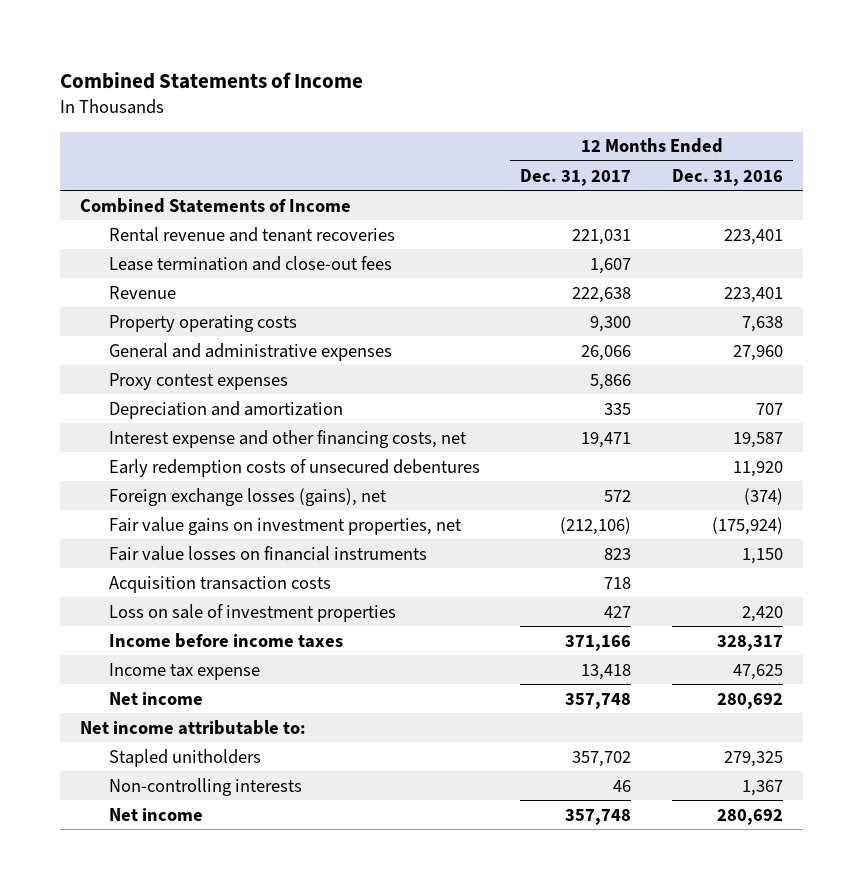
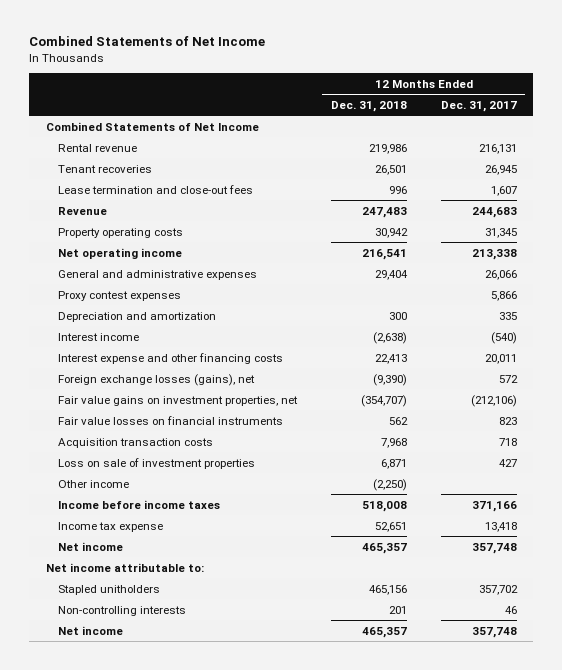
[59,72,363,90] Combined Statements of Income -> [28,36,265,47] Combined Statements of Net Income
[671,168,783,186] Dec. 31, 2016 -> none
none -> [330,100,407,112] Dec. 31, 2018
[80,197,352,213] Combined Statements of Income -> [45,121,259,131] Combined Statements of Net Income
[108,226,395,242] Rental revenue and tenant recoveries -> [58,143,138,152] Rental revenue
[572,228,632,245] 221,031 -> [478,143,517,154] 216,131
none -> [58,164,153,173] Tenant recoveries
[572,286,632,303] 222,638 -> [471,206,517,218] 244,683
[590,315,632,332] 9,300 -> [484,227,517,238] 31,345
none -> [58,247,183,259] Net operating income
[108,458,480,477] Early redemption costs of unsecured debentures -> none
none -> [58,332,140,341] Interest income
[108,429,467,448] Interest expense and other financing costs, net -> [58,352,284,364] Interest expense and other financing costs
[581,431,632,448] 19,471 -> [484,353,517,364] 20,011
none -> [58,479,130,488] Other income

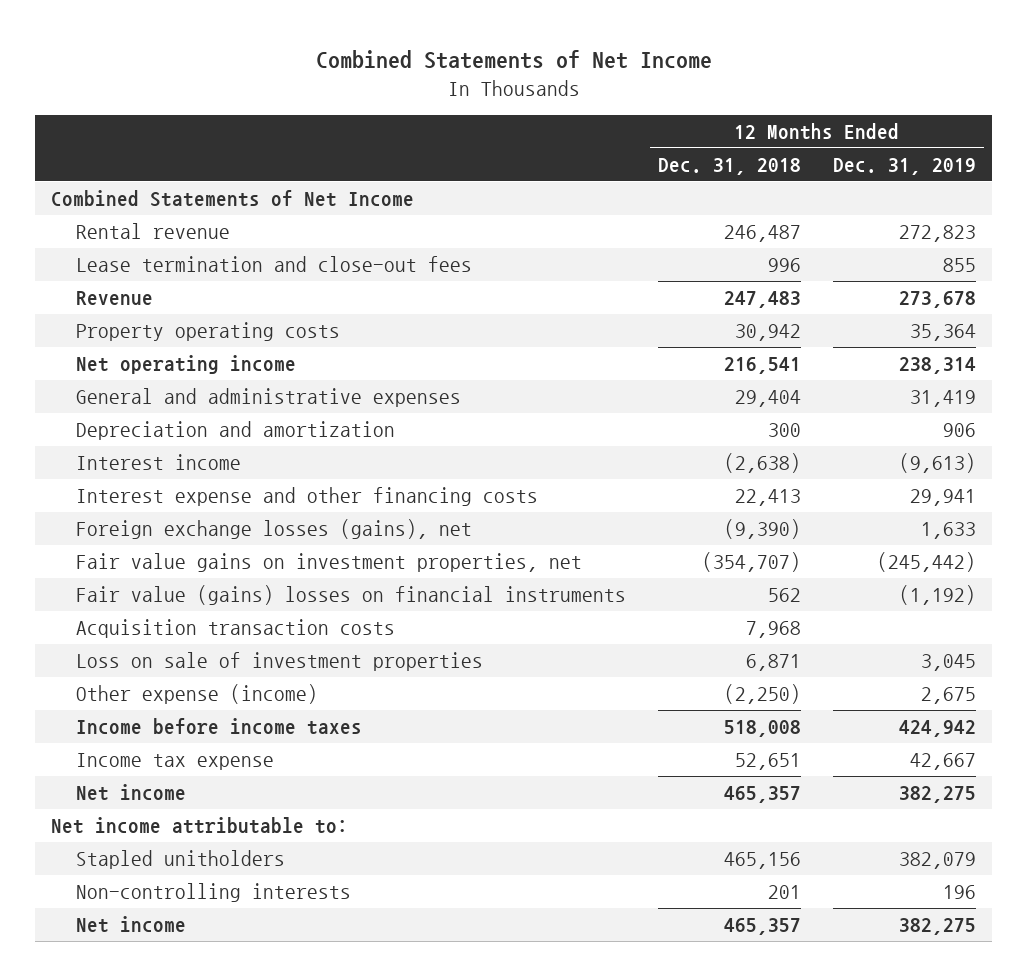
[440,100,517,112] Dec. 31, 2017 -> none
none -> [833,157,977,175] Dec. 31, 2019
[58,164,153,173] Tenant recoveries -> none
[368,143,407,154] 219,986 -> [724,224,802,242] 246,487
[58,290,182,301] Proxy contest expenses -> none
[58,415,284,425] Fair value losses on financial instruments -> [76,584,627,605] Fair value (gains) losses on financial instruments
[58,479,130,488] Other income -> [76,683,319,704] Other expense (income)

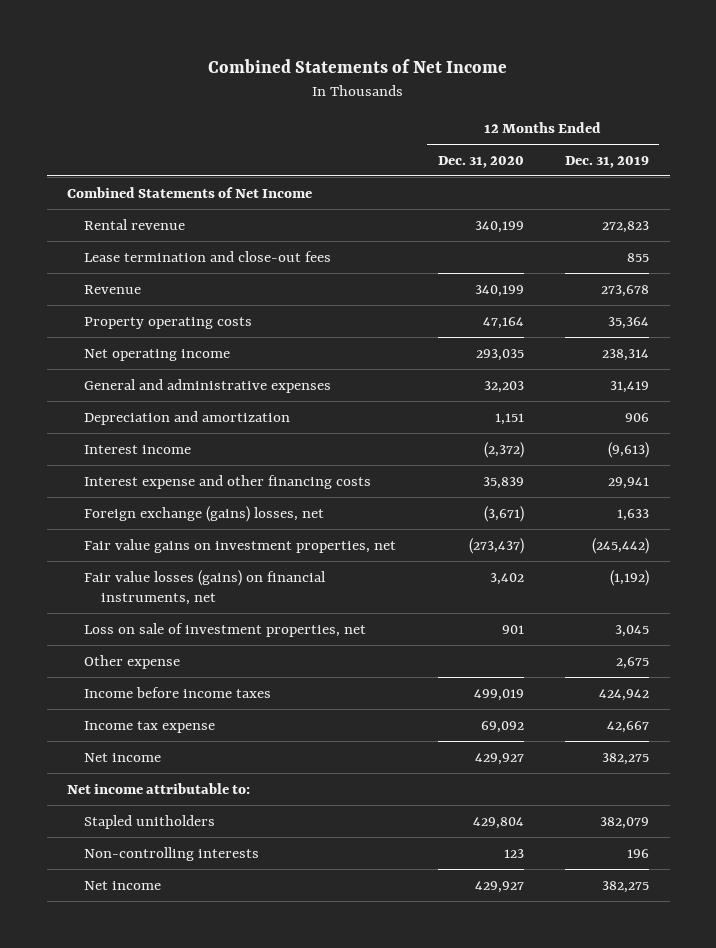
[658,157,802,175] Dec. 31, 2018 -> none
none -> [437,155,524,168] Dec. 31, 2020
[76,518,473,539] Foreign exchange losses (gains), net -> [84,505,325,522] Foreign exchange (gains) losses, net
[76,618,396,638] Acquisition transaction costs -> none
[76,584,627,605] Fair value (gains) losses on financial instruments -> [84,569,327,605] Fair value losses (gains) on financial instruments, net
[76,651,484,671] Loss on sale of investment properties -> [84,622,367,637] Loss on sale of investment properties, net
[76,683,319,704] Other expense (income) -> [84,654,181,669] Other expense

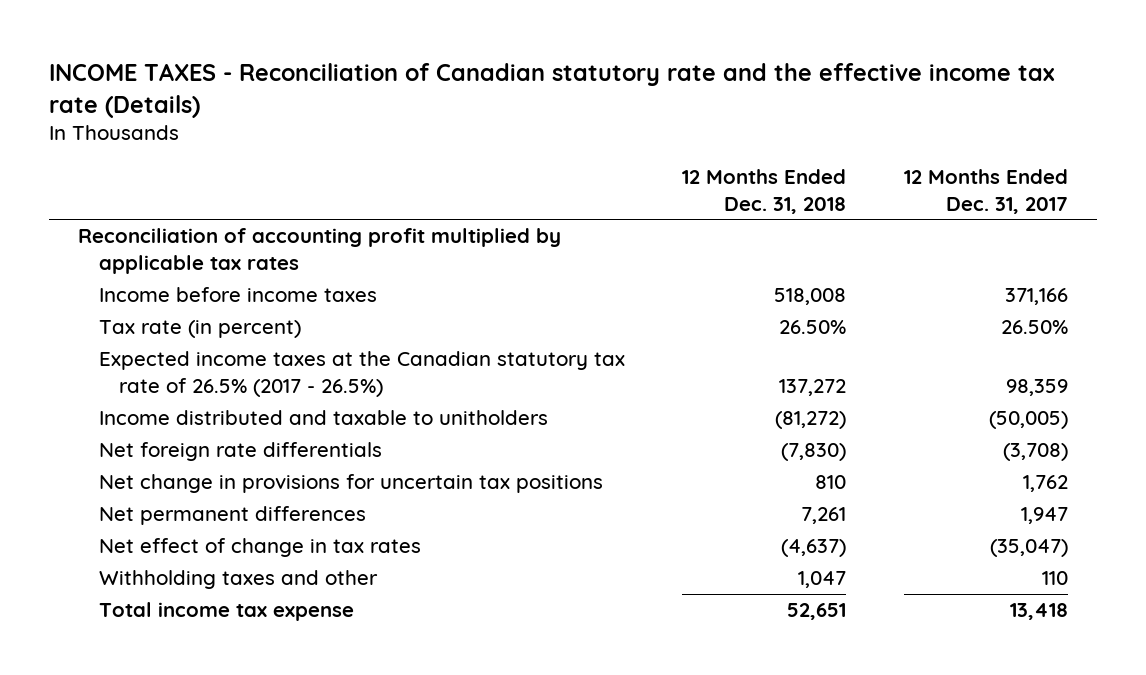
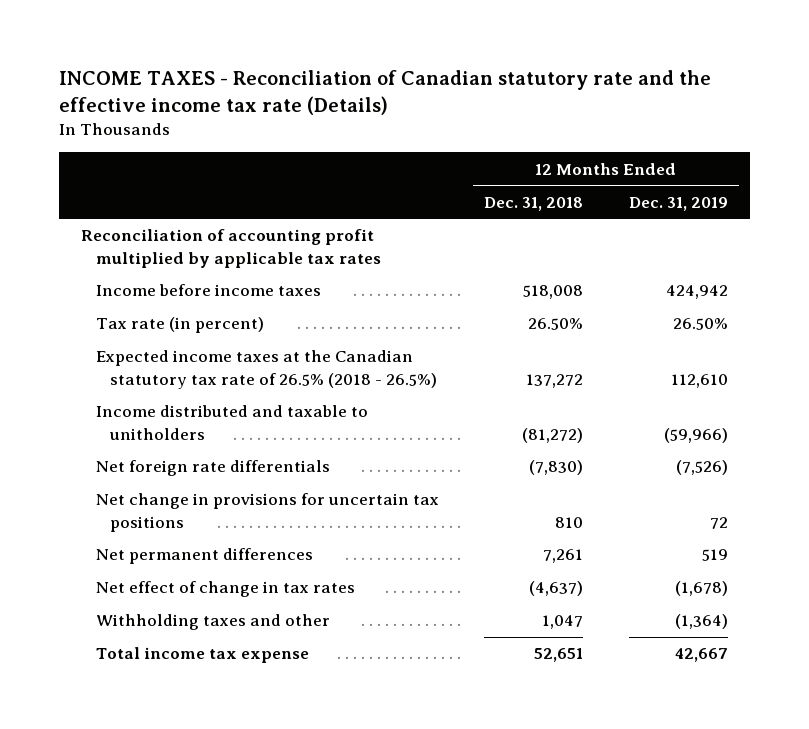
[904,169,1069,214] 12 Months Ended Dec. 31, 2017 -> none
none -> [628,196,728,211] Dec. 31, 2019
[98,351,625,397] Expected income taxes at the Canadian statutory tax rate of 26.5% (2017 - 26.5%) -> [95,350,438,389] Expected income taxes at the Canadian statutory tax rate of 26.5% (2018 - 26.5%)

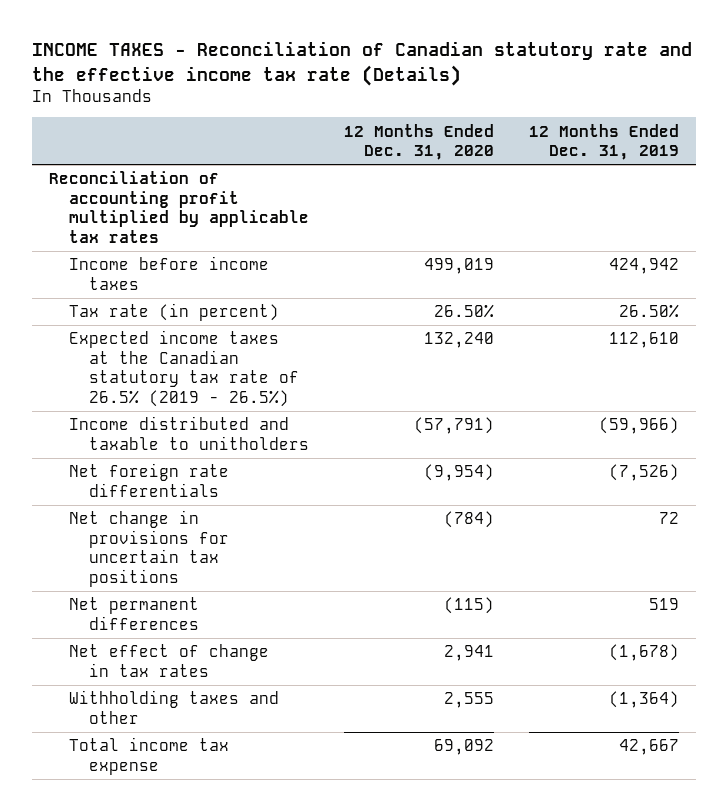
[484,196,584,211] Dec. 31, 2018 -> none
none -> [343,123,494,161] 12 Months Ended Dec. 31, 2020
[95,350,438,389] Expected income taxes at the Canadian statutory tax rate of 26.5% (2018 - 26.5%) -> [69,330,300,407] Expected income taxes at the Canadian statutory tax rate of 26.5% (2019 - 26.5%)

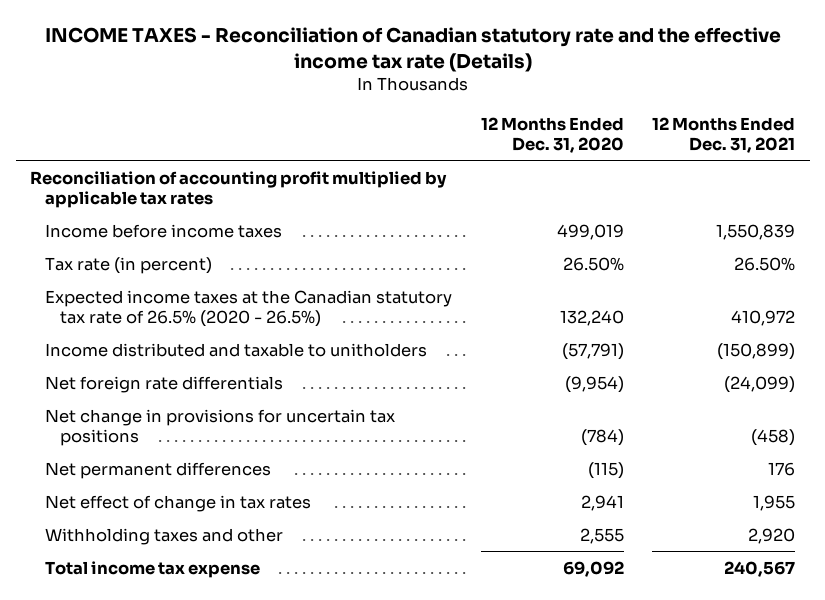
[528,123,679,161] 12 Months Ended Dec. 31, 2019 -> none
none -> [652,116,796,153] 12 Months Ended Dec. 31, 2021
[69,330,300,407] Expected income taxes at the Canadian statutory tax rate of 26.5% (2019 - 26.5%) -> [45,289,453,327] Expected income taxes at the Canadian statutory tax rate of 26.5% (2020 - 26.5%)

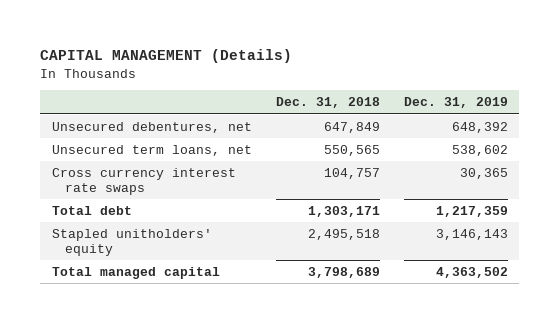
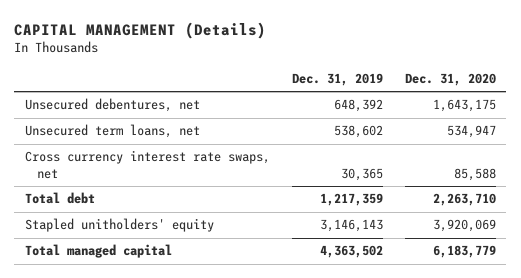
[275,97,380,109] Dec. 31, 2018 -> none
none -> [404,72,496,86] Dec. 31, 2020
[52,167,237,195] Cross currency interest rate swaps -> [25,150,271,179] Cross currency interest rate swaps, net

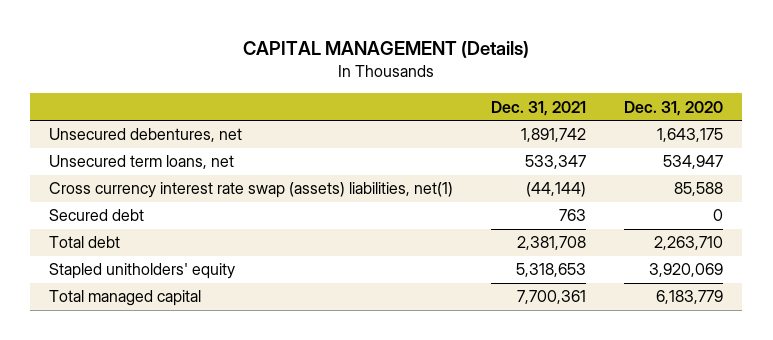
[291,72,383,86] Dec. 31, 2019 -> none
none -> [491,100,587,116] Dec. 31, 2021
[25,150,271,179] Cross currency interest rate swaps, net -> [49,182,454,199] Cross currency interest rate swap (assets) liabilities, net(1)
none -> [49,209,145,222] Secured debt

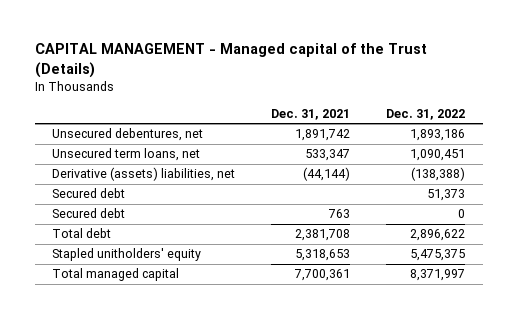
[243,41,530,59] CAPITAL MANAGEMENT (Details) -> [34,43,427,78] CAPITAL MANAGEMENT - Managed capital of the Trust (Details)
[624,100,724,116] Dec. 31, 2020 -> none
none -> [386,109,466,121] Dec. 31, 2022
[49,182,454,199] Cross currency interest rate swap (assets) liabilities, net(1) -> [52,167,236,182] Derivative (assets) liabilities, net
none -> [52,188,126,199] Secured debt

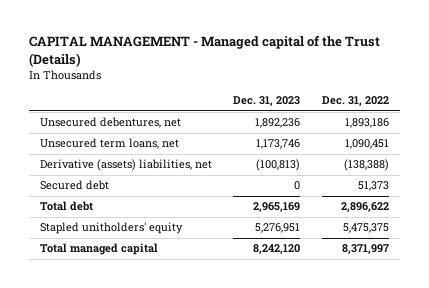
[271,109,351,121] Dec. 31, 2021 -> none
none -> [233,96,301,107] Dec. 31, 2023
[52,208,126,219] Secured debt -> none

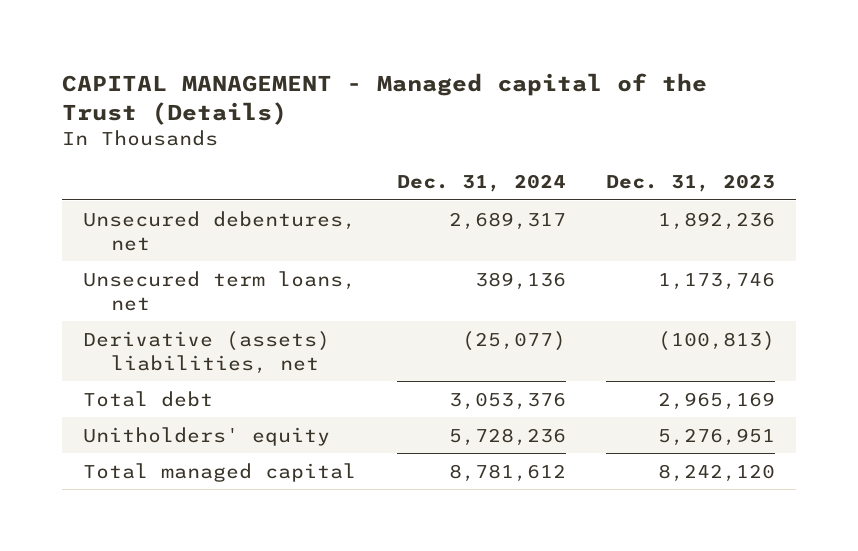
[321,96,389,107] Dec. 31, 2022 -> none
none -> [396,174,566,193] Dec. 31, 2024
[39,180,109,191] Secured debt -> none
[39,222,183,235] Stapled unitholders' equity -> [82,426,330,446] Unitholders' equity

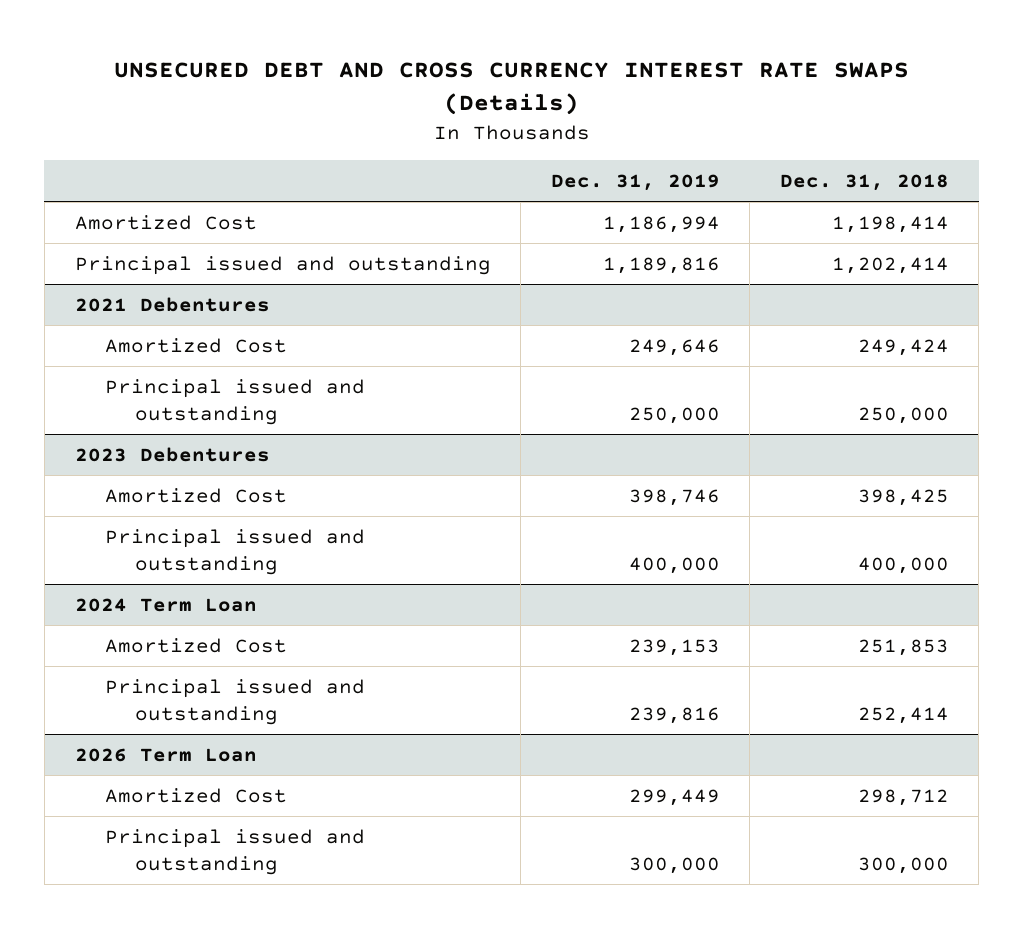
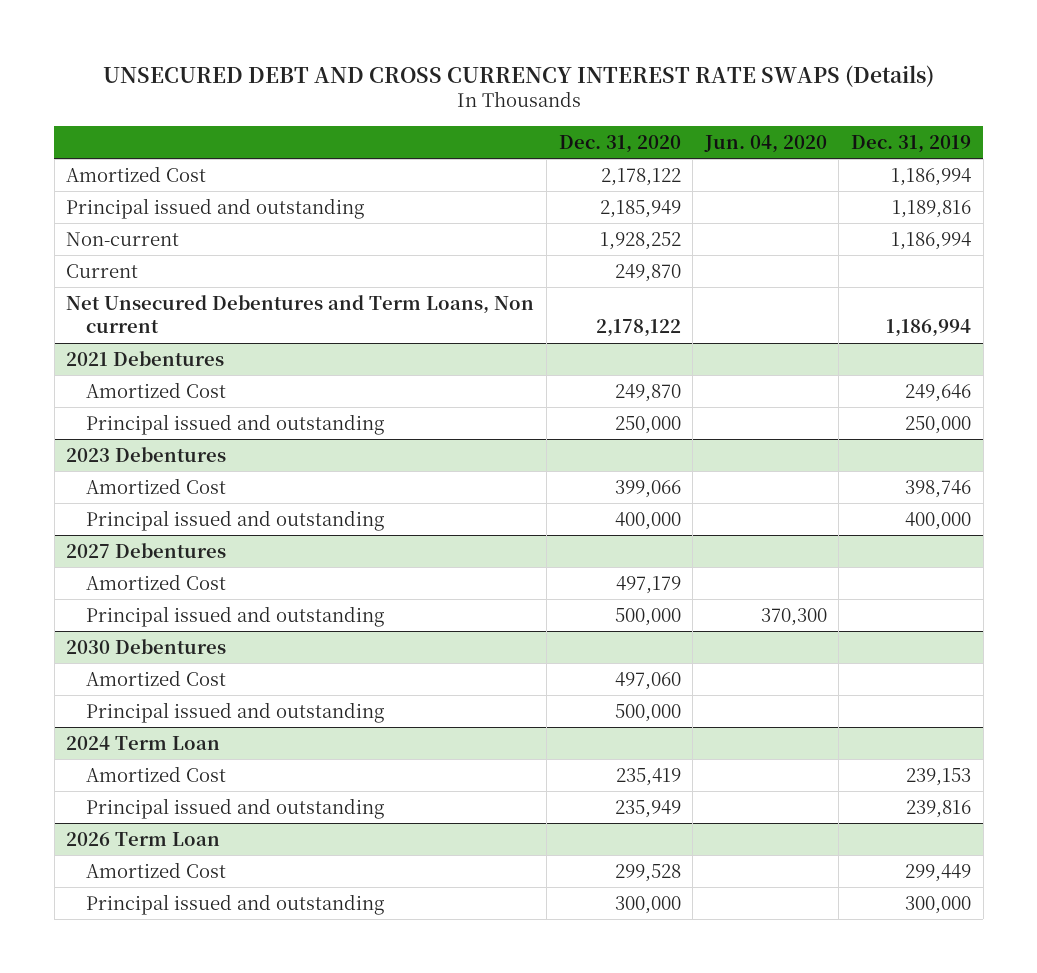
[779,173,949,191] Dec. 31, 2018 -> none
none -> [558,134,681,153] Dec. 31, 2020
none -> [703,134,827,153] Jun. 04, 2020
none -> [66,231,180,246] Non-current
none -> [66,263,139,278] Current
none -> [66,294,535,334] Net Unsecured Debentures and Term Loans, Non current
none -> [66,542,227,558] 2027 Debentures
none -> [86,573,227,590] Amortized Cost
none -> [86,605,385,627] Principal issued and outstanding
none -> [66,638,227,654] 2030 Debentures
none -> [86,669,227,686] Amortized Cost
none -> [86,701,385,723] Principal issued and outstanding

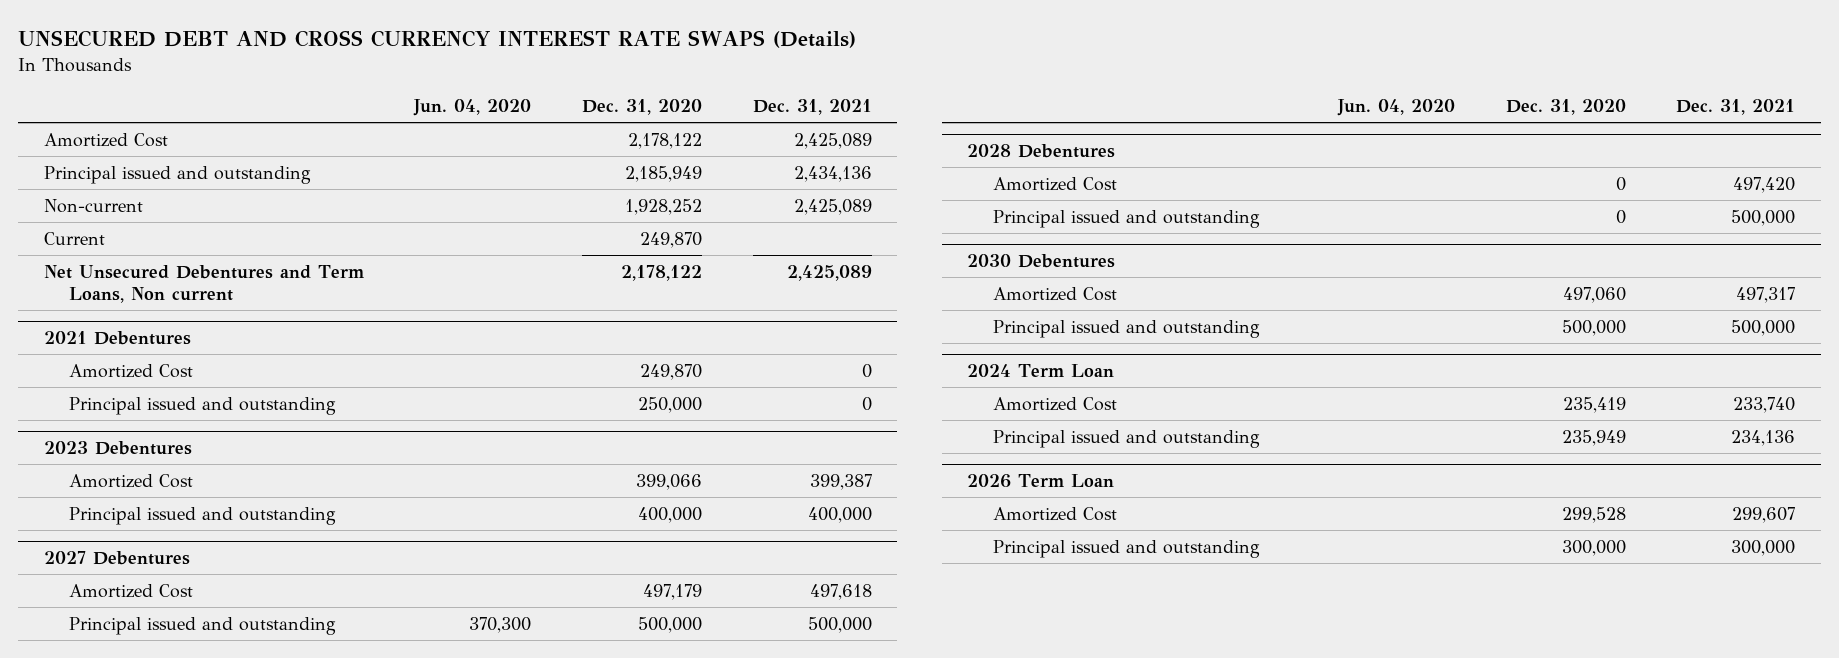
[851,134,972,153] Dec. 31, 2019 -> none
none -> [752,98,872,115] Dec. 31, 2021
none -> [967,143,1116,158] 2028 Debentures
none -> [992,176,1117,191] Amortized Cost
none -> [992,209,1260,228] Principal issued and outstanding

